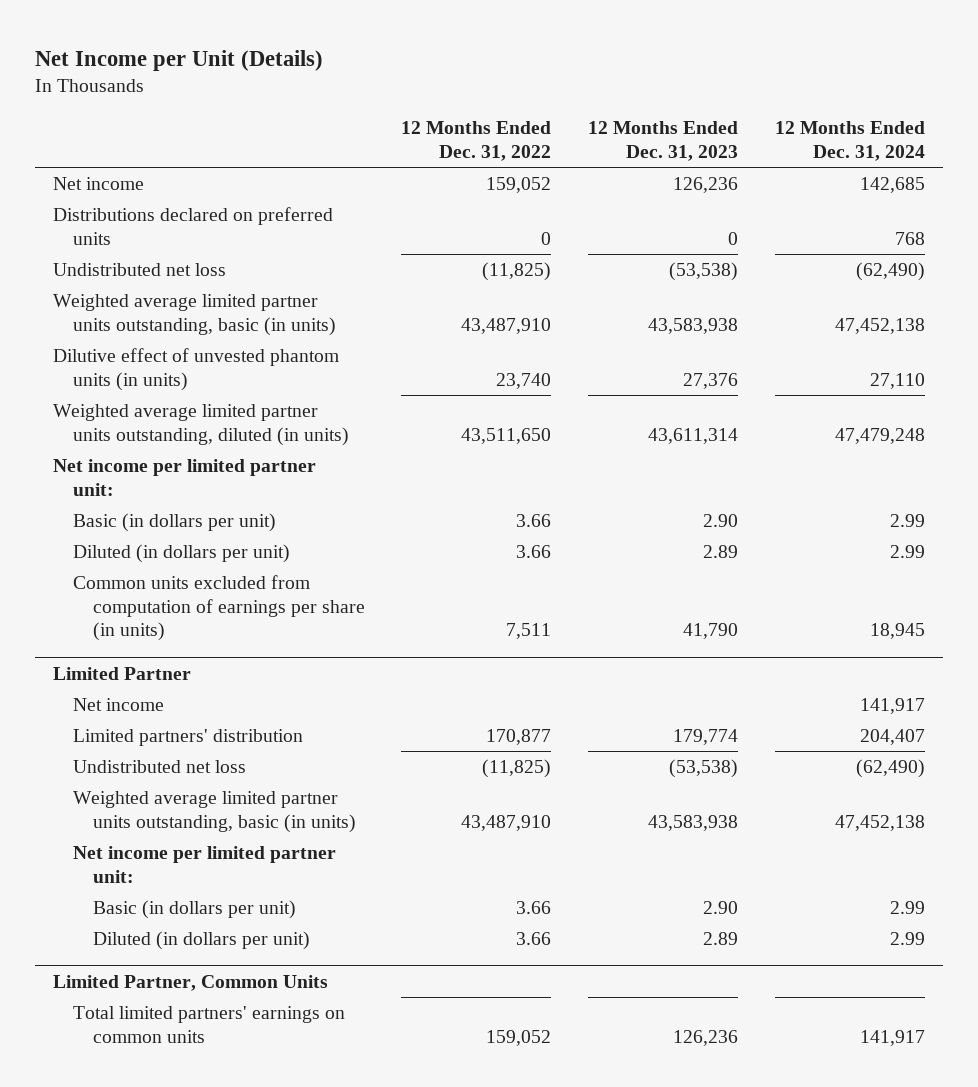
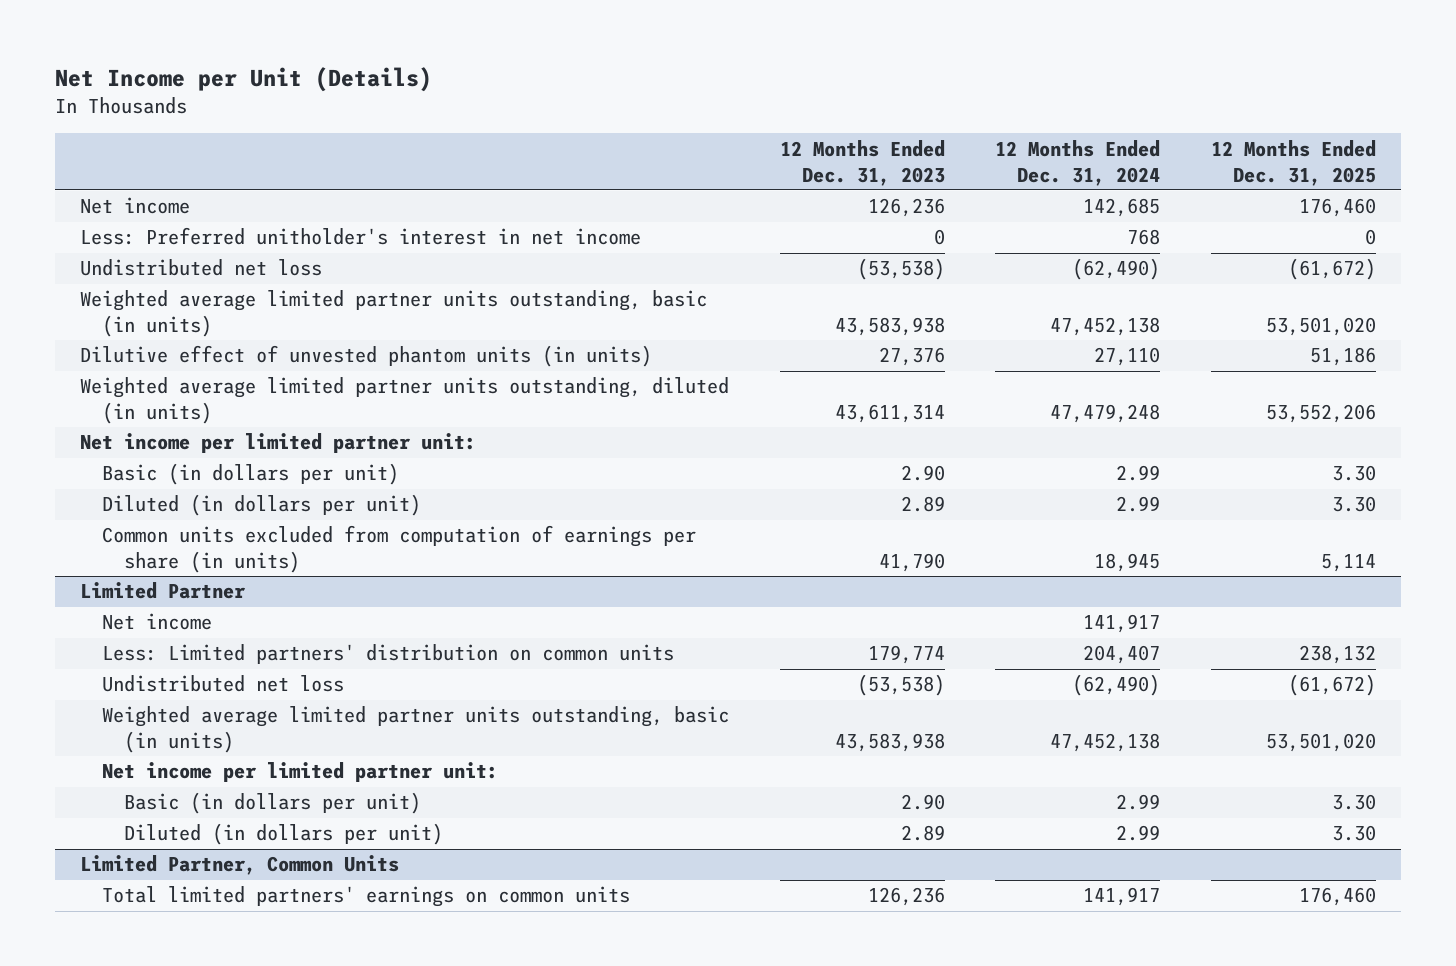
[401,121,552,161] 12 Months Ended Dec. 31, 2022 -> none
none -> [1211,139,1377,186] 12 Months Ended Dec. 31, 2025
[53,207,334,245] Distributions declared on preferred units -> [80,227,642,246] Less: Preferred unitholder's interest in net income
[72,729,303,747] Limited partners' distribution -> [101,644,674,665] Less: Limited partners' distribution on common units

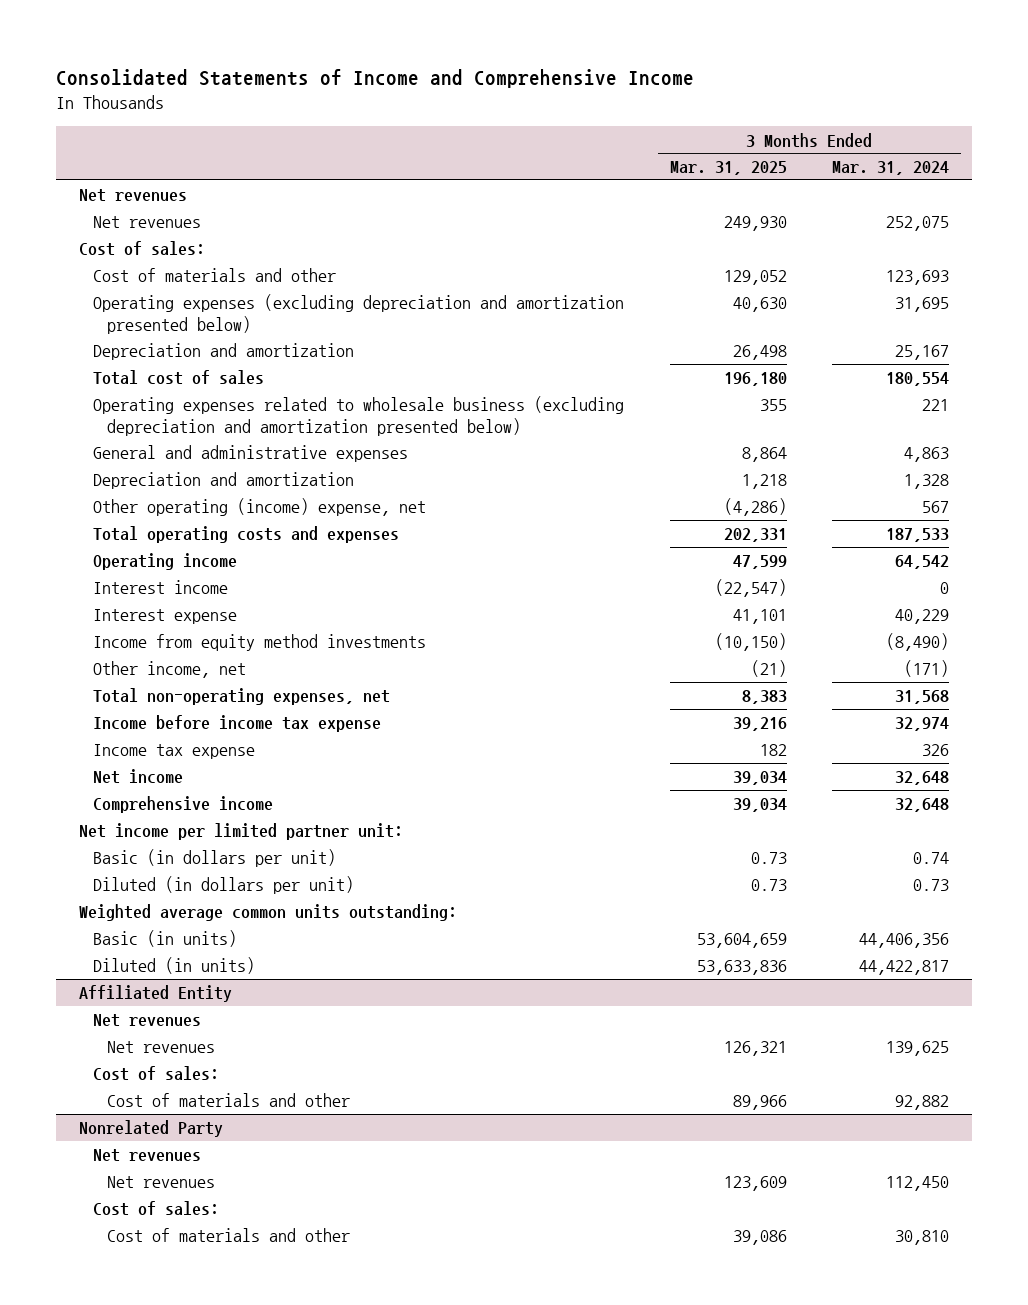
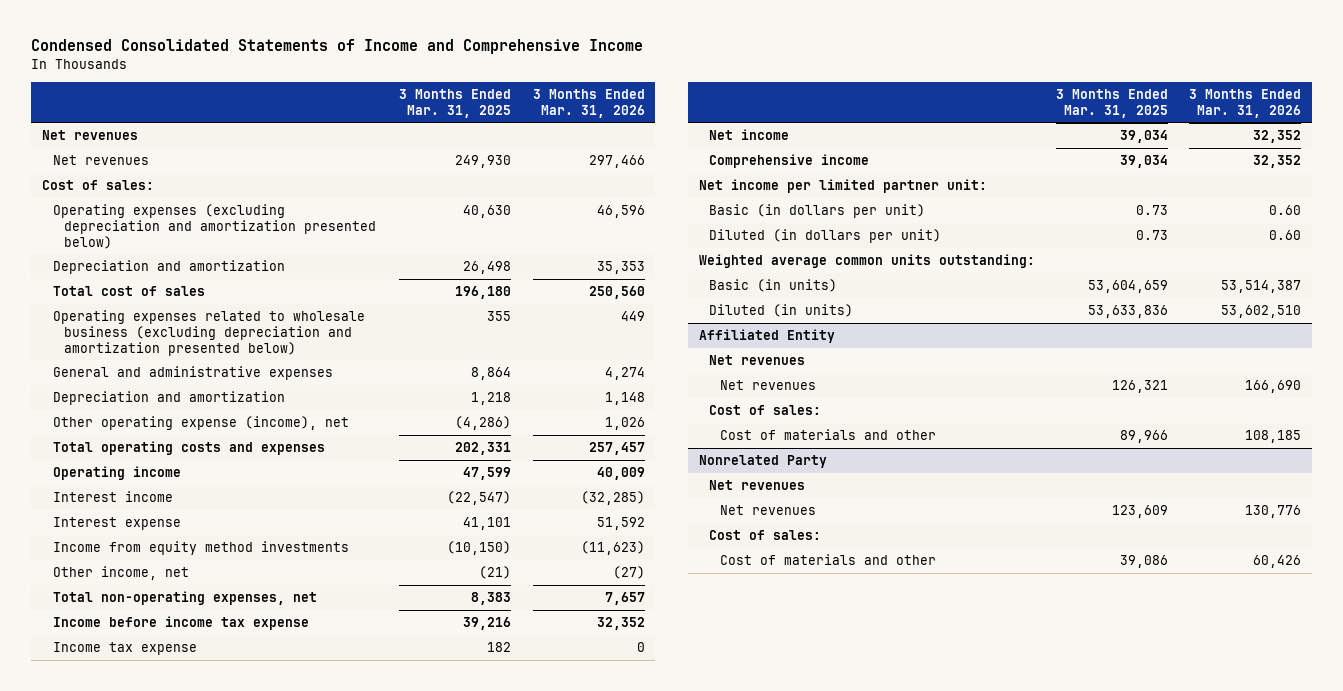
[56,69,695,89] Consolidated Statements of Income and Comprehensive Income -> [31,39,644,55] Condensed Consolidated Statements of Income and Comprehensive Income
[832,161,950,176] Mar. 31, 2024 -> none
none -> [532,88,645,118] 3 Months Ended Mar. 31, 2026
[93,268,337,283] Cost of materials and other -> none
[93,498,427,517] Other operating (income) expense, net -> [52,416,349,431] Other operating expense (income), net

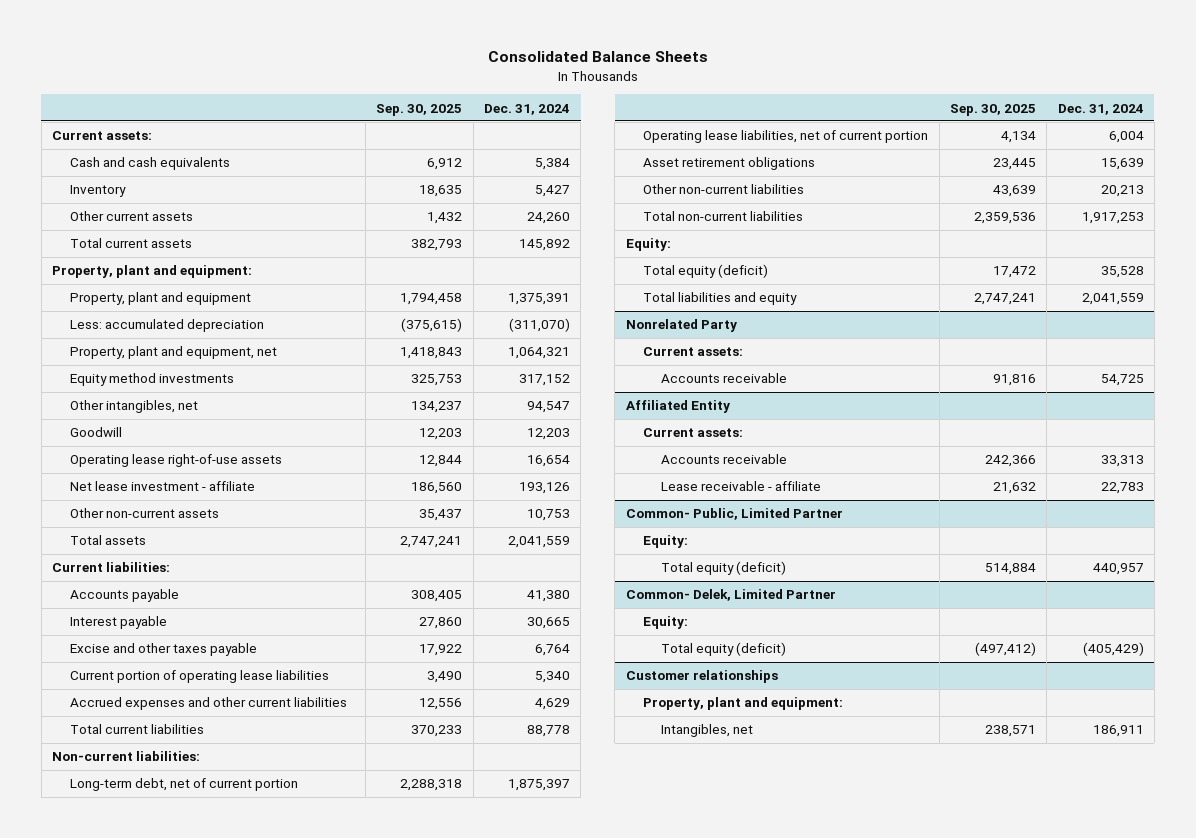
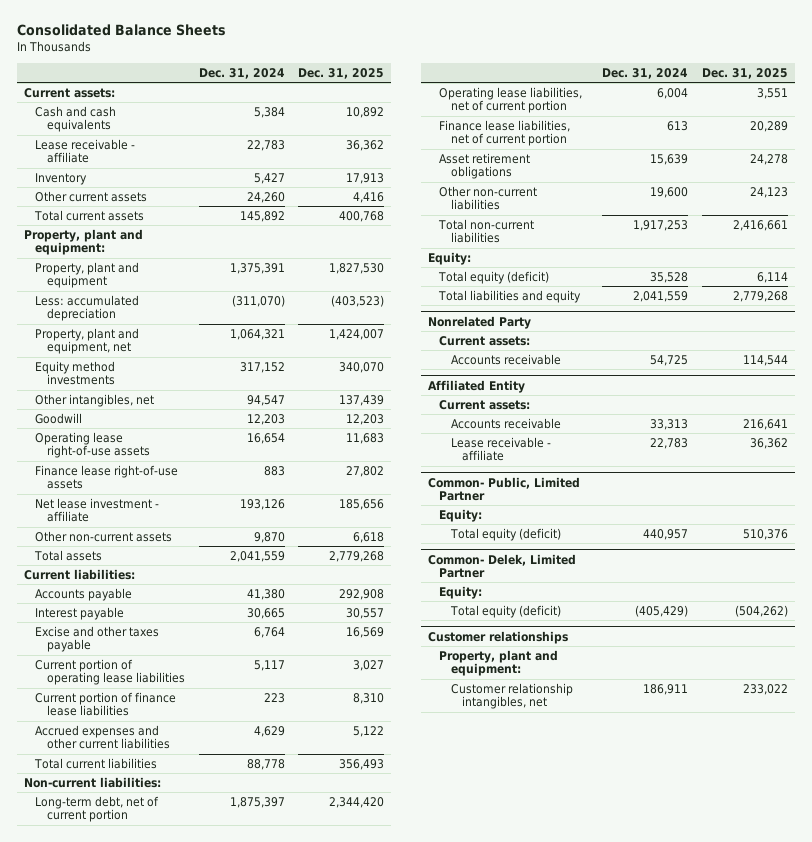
[376,103,463,116] Sep. 30, 2025 -> none
none -> [298,67,385,79] Dec. 31, 2025
none -> [35,138,136,164] Lease receivable - affiliate
none -> [35,464,179,490] Finance lease right-of-use assets
[526,509,570,522] 10,753 -> [253,531,285,543] 9,870
[534,671,570,684] 5,340 -> [253,659,285,671] 5,117
none -> [35,691,177,717] Current portion of finance lease liabilities
none -> [439,119,571,147] Finance lease liabilities, net of current portion
[1100,185,1144,198] 20,213 -> [650,186,689,198] 19,600
[660,724,753,738] Intangibles, net -> [450,682,573,710] Customer relationship intangibles, net

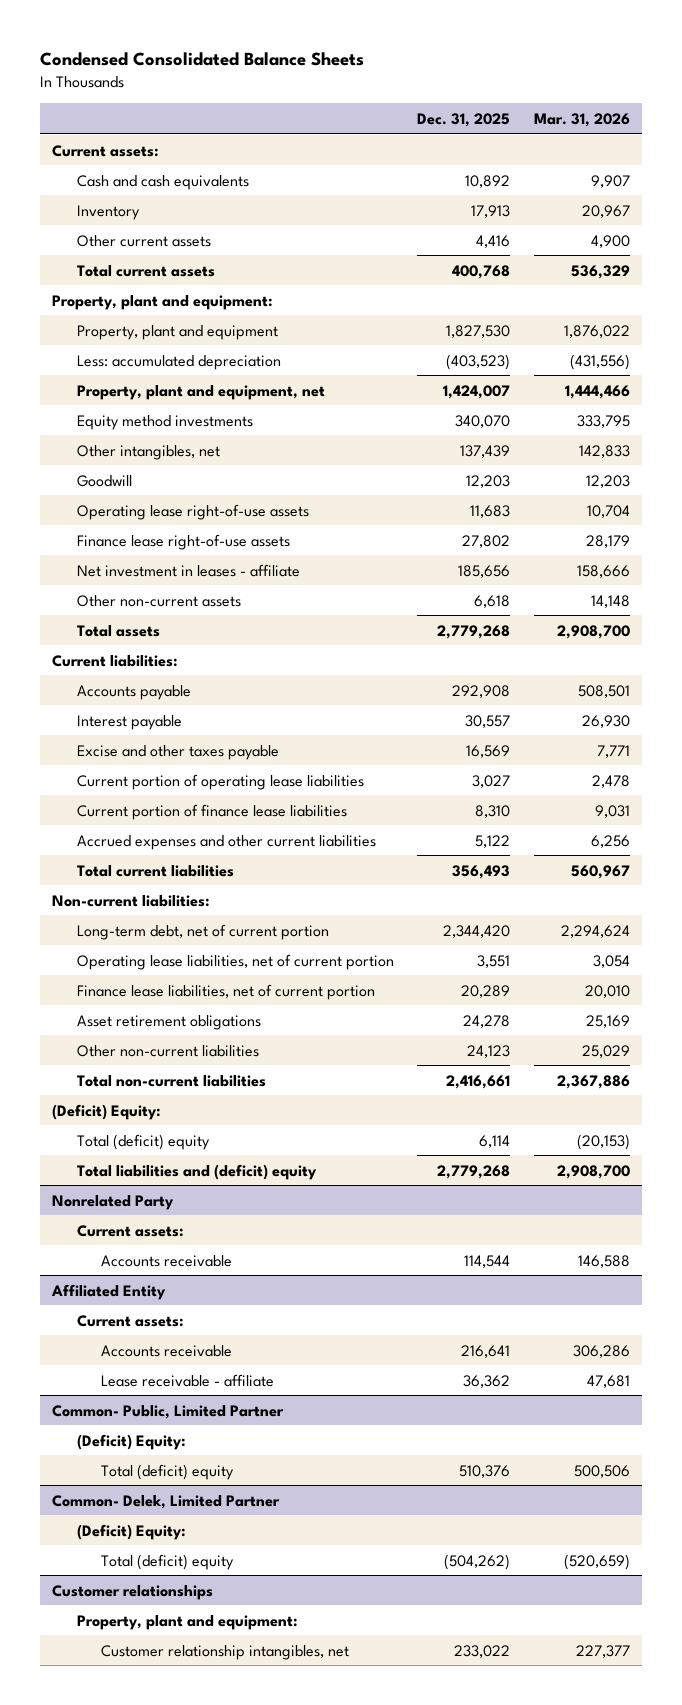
[17,24,227,37] Consolidated Balance Sheets -> [40,52,365,67] Condensed Consolidated Balance Sheets
[198,67,285,79] Dec. 31, 2024 -> none
none -> [534,113,631,128] Mar. 31, 2026
[35,138,136,164] Lease receivable - affiliate -> none
[35,497,160,523] Net lease investment - affiliate -> [76,563,300,577] Net investment in leases - affiliate
[427,251,471,265] Equity: -> [52,1103,162,1120] (Deficit) Equity:
[438,270,550,284] Total equity (deficit) -> [76,1133,210,1150] Total (deficit) equity
[438,289,582,303] Total liabilities and equity -> [76,1163,317,1180] Total liabilities and (deficit) equity
[439,508,483,522] Equity: -> [76,1433,186,1450] (Deficit) Equity:
[449,527,561,541] Total equity (deficit) -> [101,1463,235,1480] Total (deficit) equity
[439,585,483,599] Equity: -> [76,1523,186,1540] (Deficit) Equity:
[449,604,561,618] Total equity (deficit) -> [101,1553,235,1570] Total (deficit) equity

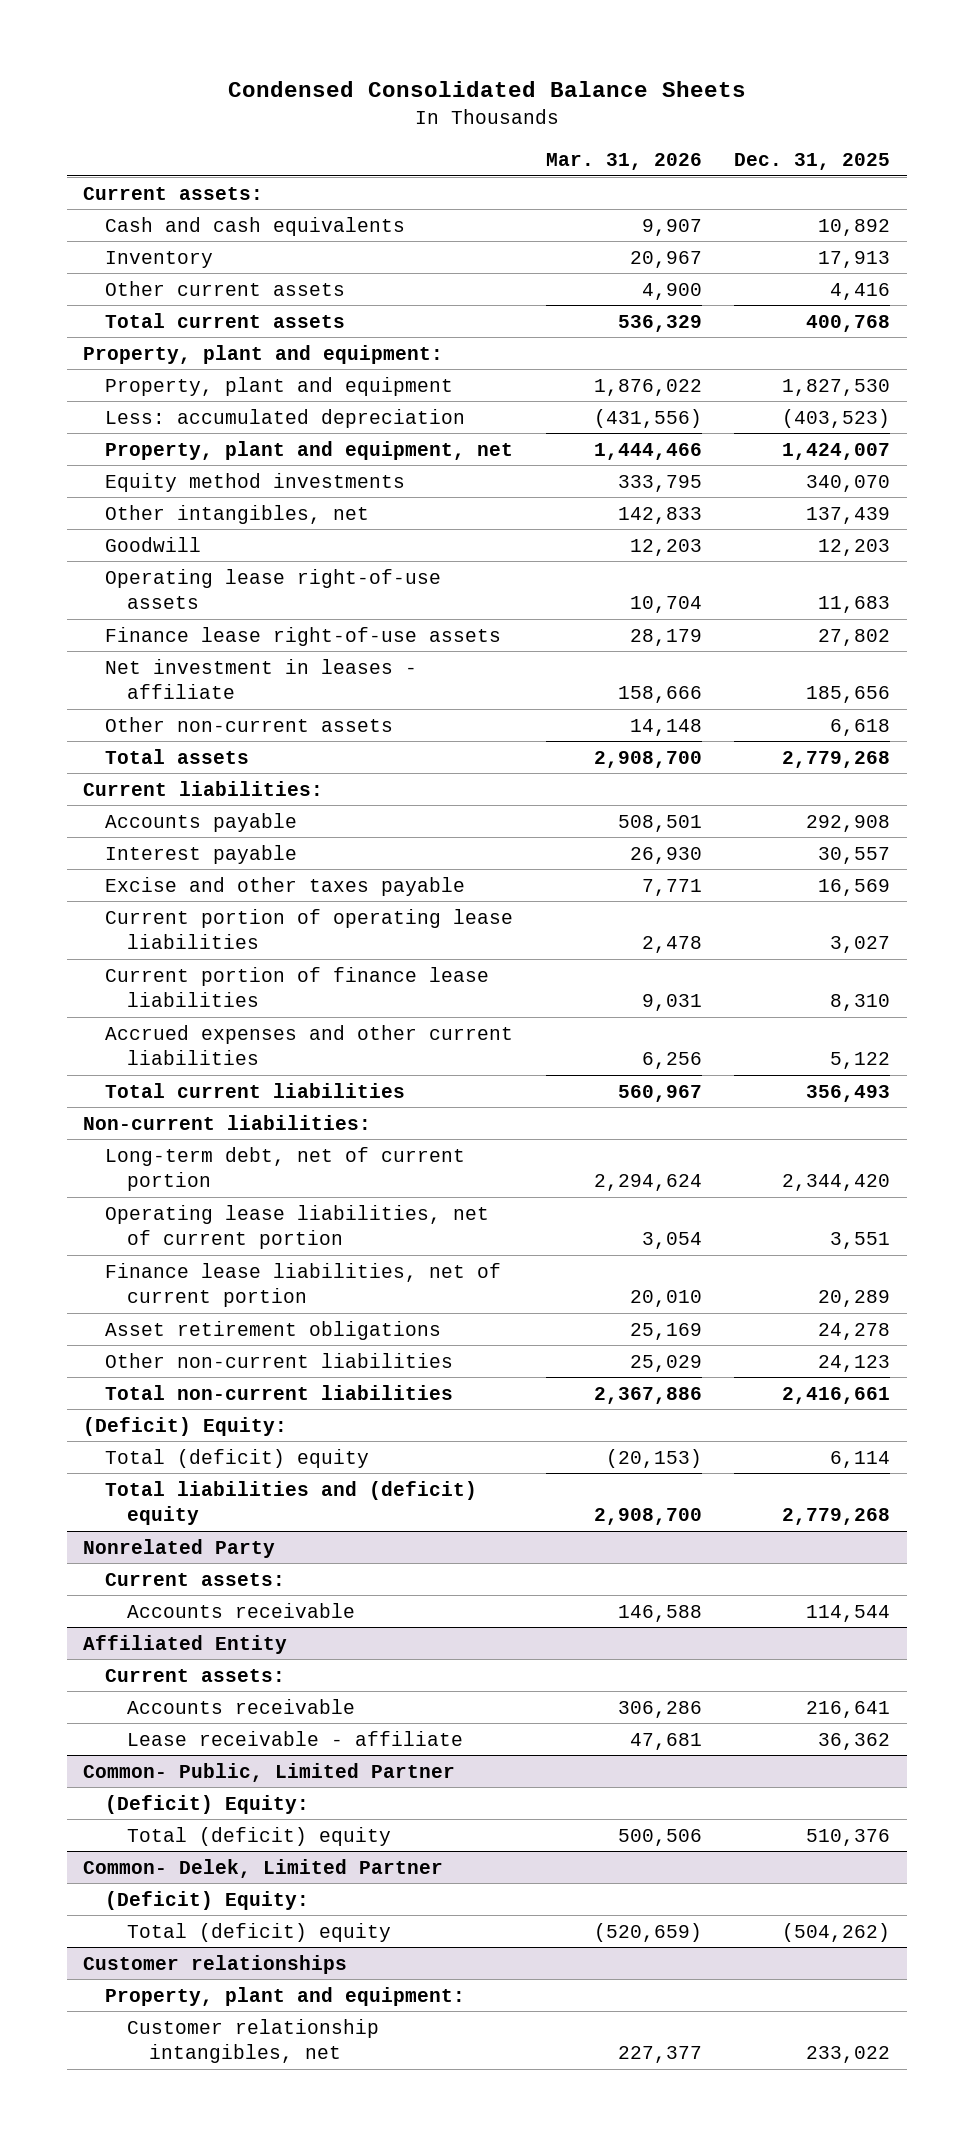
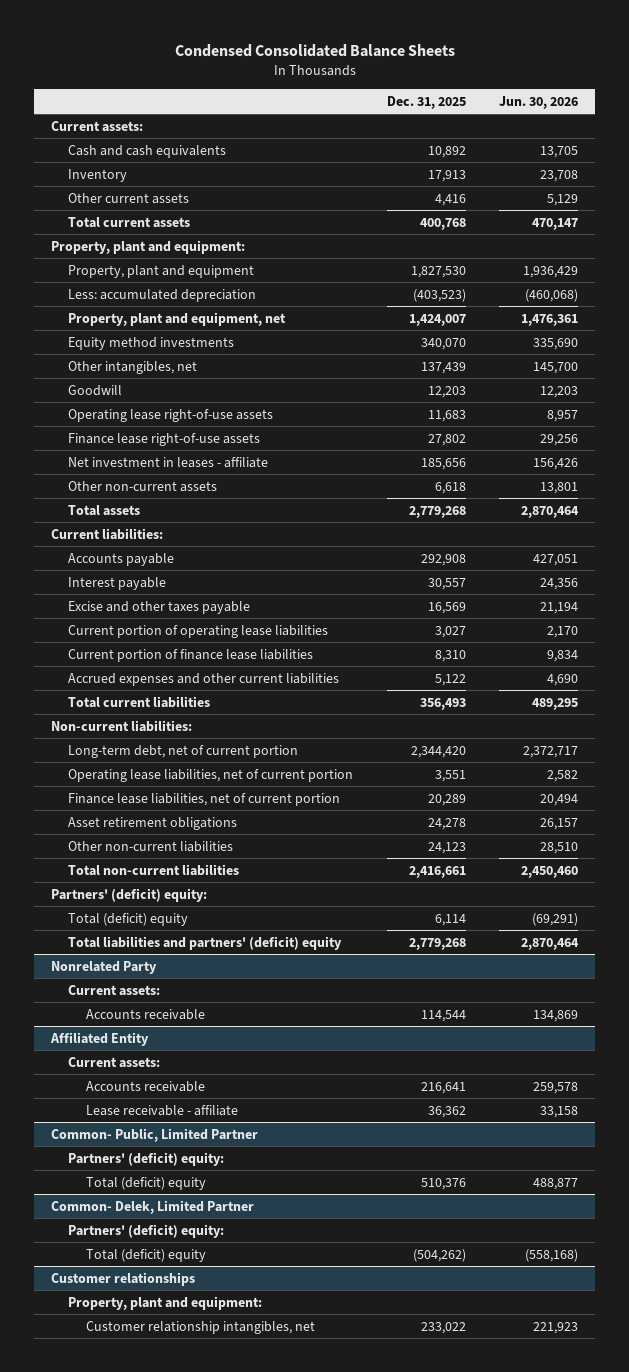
[545,152,702,170] Mar. 31, 2026 -> none
none -> [499,95,579,109] Jun. 30, 2026
[82,1416,287,1436] (Deficit) Equity: -> [50,887,207,902] Partners' (deficit) equity:
[104,1480,477,1525] Total liabilities and (deficit) equity -> [68,935,343,950] Total liabilities and partners' (deficit) equity
[104,1794,309,1814] (Deficit) Equity: -> [68,1151,225,1166] Partners' (deficit) equity:
[104,1890,309,1910] (Deficit) Equity: -> [68,1223,225,1238] Partners' (deficit) equity:

